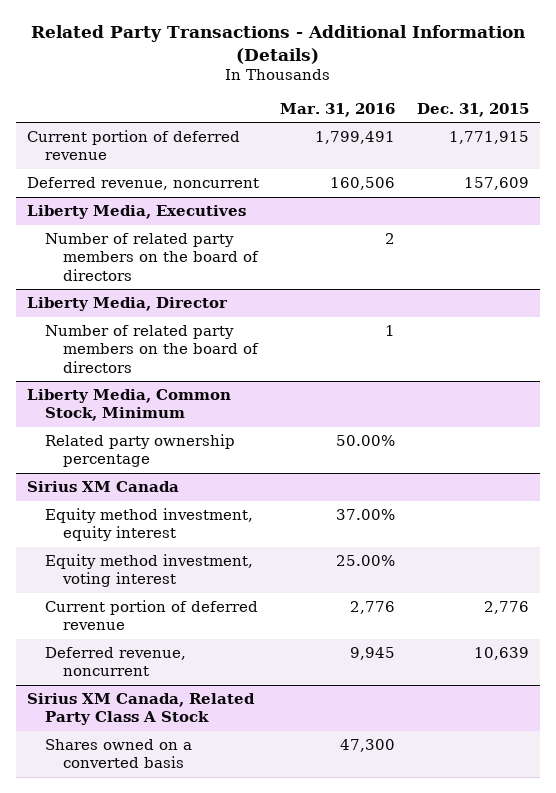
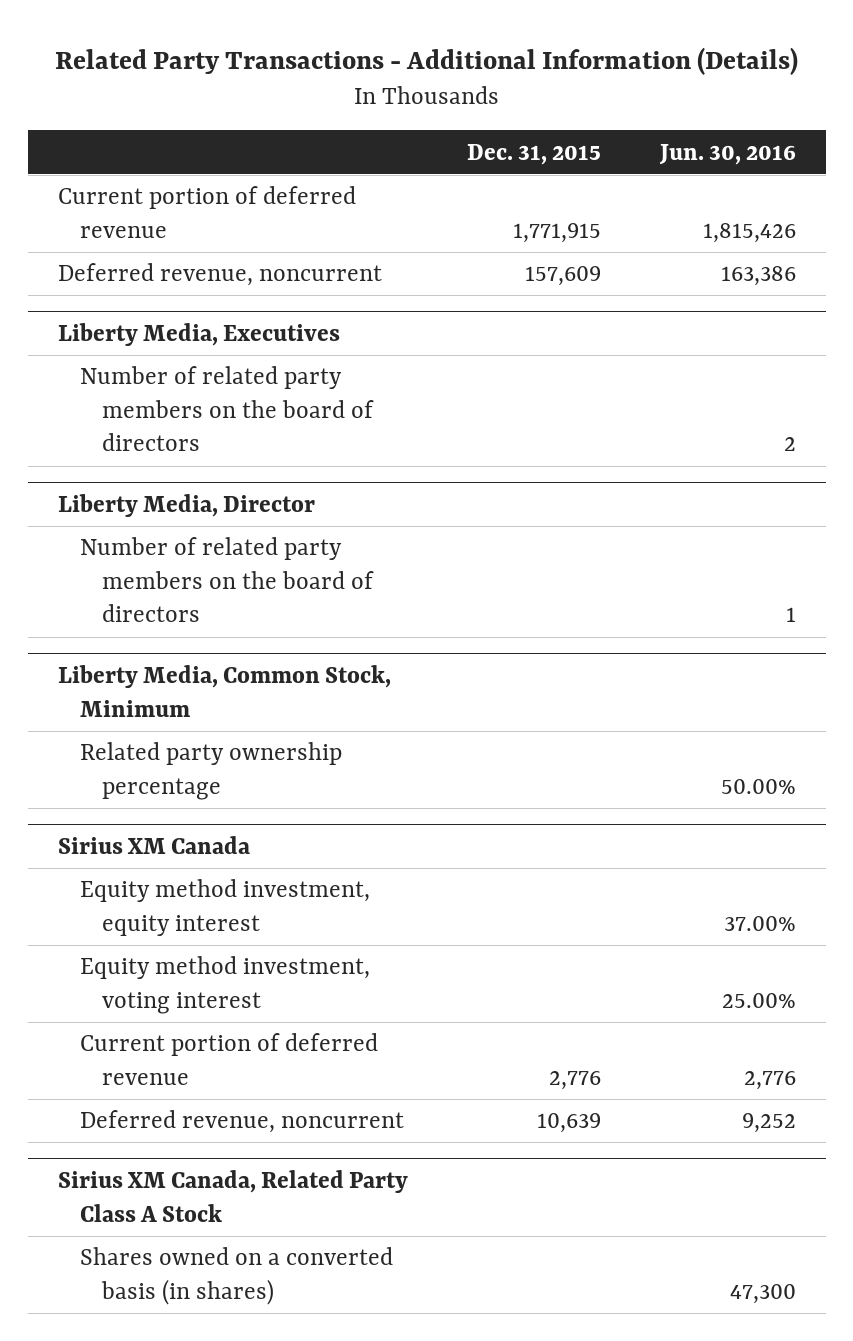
[280,102,396,117] Mar. 31, 2016 -> none
none -> [658,143,796,165] Jun. 30, 2016
[44,739,192,769] Shares owned on a converted basis -> [79,1247,393,1305] Shares owned on a converted basis (in shares)

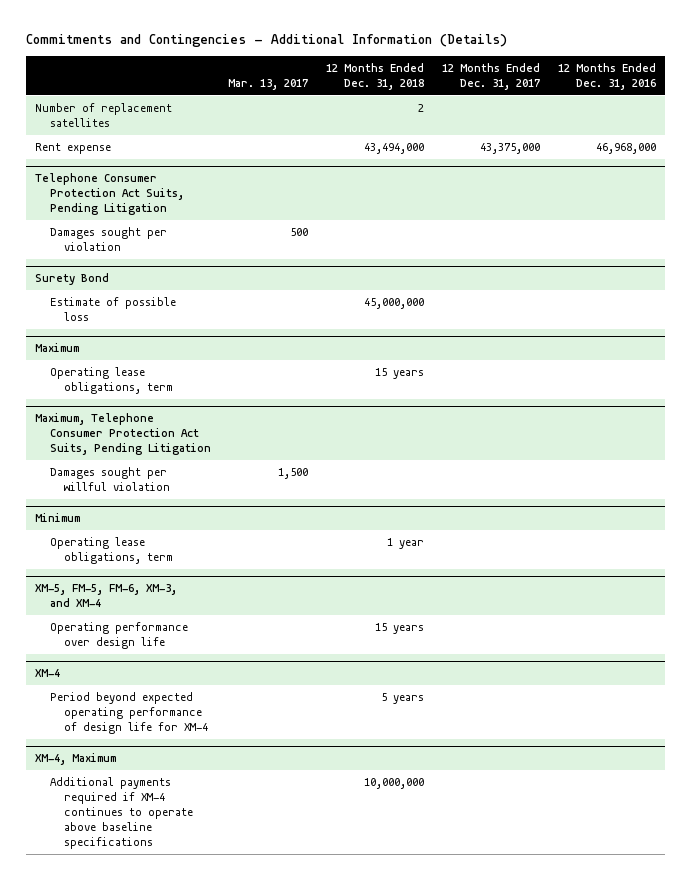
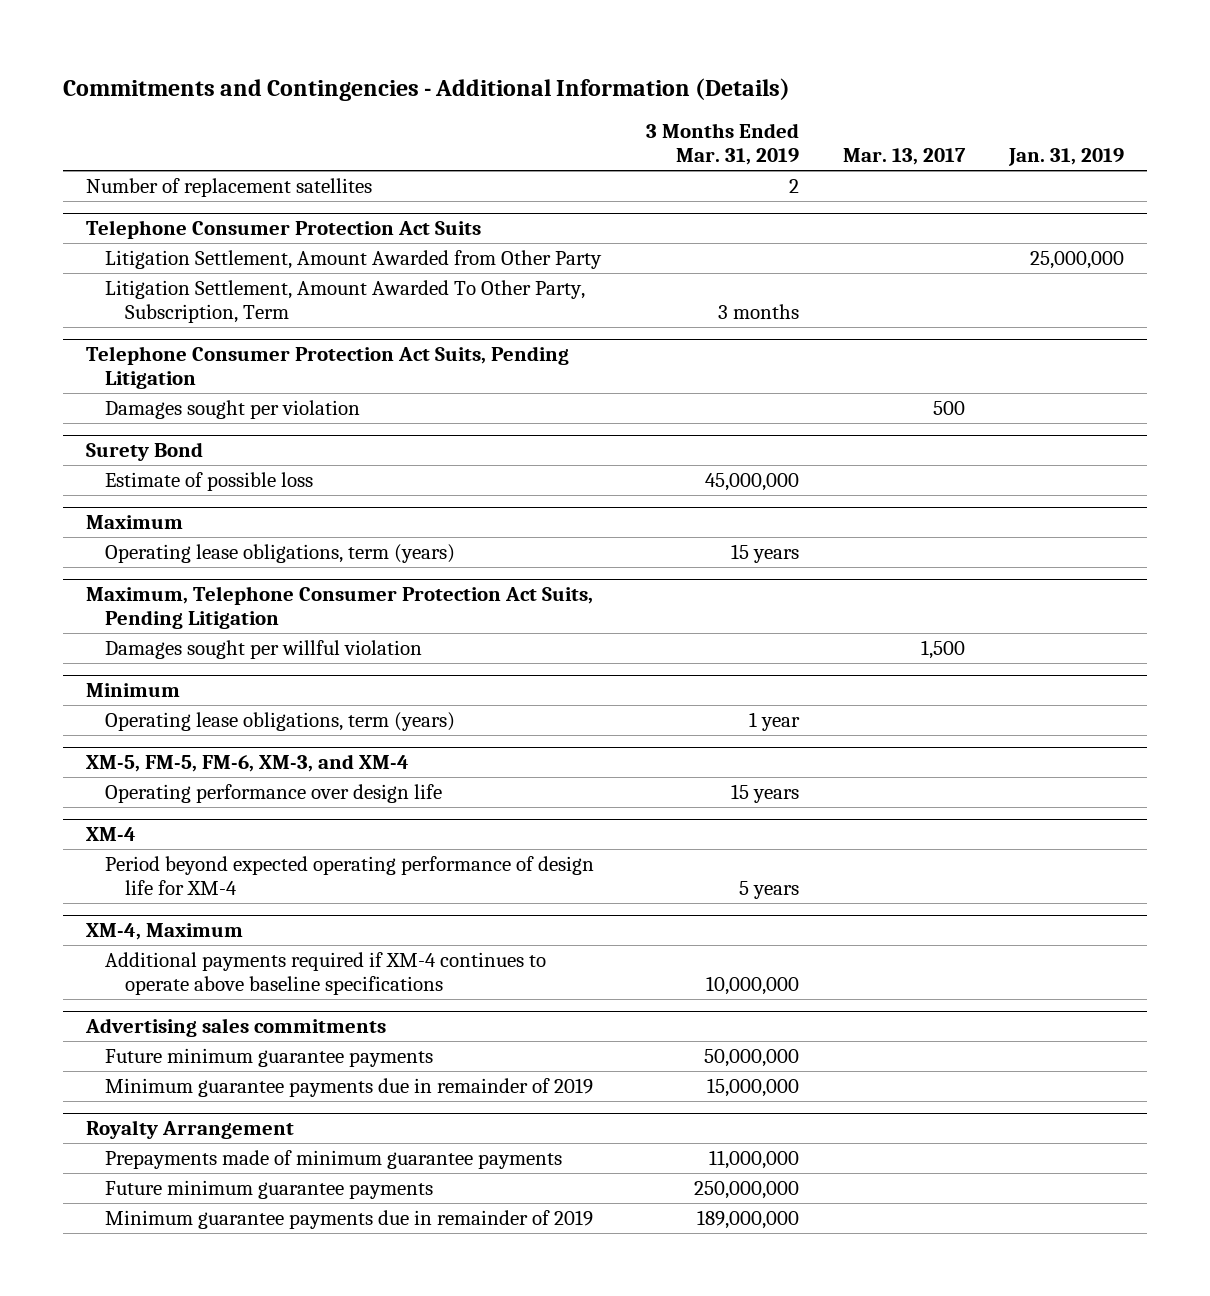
[326,62,425,90] 12 Months Ended Dec. 31, 2018 -> none
[441,62,540,90] 12 Months Ended Dec. 31, 2017 -> none
[557,62,656,90] 12 Months Ended Dec. 31, 2016 -> none
none -> [645,123,799,166] 3 Months Ended Mar. 31, 2019
none -> [1008,148,1125,167] Jan. 31, 2019
[34,142,111,154] Rent expense -> none
none -> [85,220,481,240] Telephone Consumer Protection Act Suits
none -> [105,249,603,269] Litigation Settlement, Amount Awarded from Other Party
none -> [105,279,586,324] Litigation Settlement, Amount Awarded To Other Party, Subscription, Term
[49,366,174,394] Operating lease obligations, term -> [105,543,456,563] Operating lease obligations, term (years)
[49,536,174,564] Operating lease obligations, term -> [105,711,456,731] Operating lease obligations, term (years)
none -> [84,1018,386,1038] Advertising sales commitments
none -> [105,1047,434,1067] Future minimum guarantee payments
none -> [105,1077,594,1097] Minimum guarantee payments due in remainder of 2019
none -> [85,1120,294,1140] Royalty Arrangement
none -> [105,1149,563,1169] Prepayments made of minimum guarantee payments
none -> [105,1179,434,1199] Future minimum guarantee payments
none -> [105,1209,594,1229] Minimum guarantee payments due in remainder of 2019

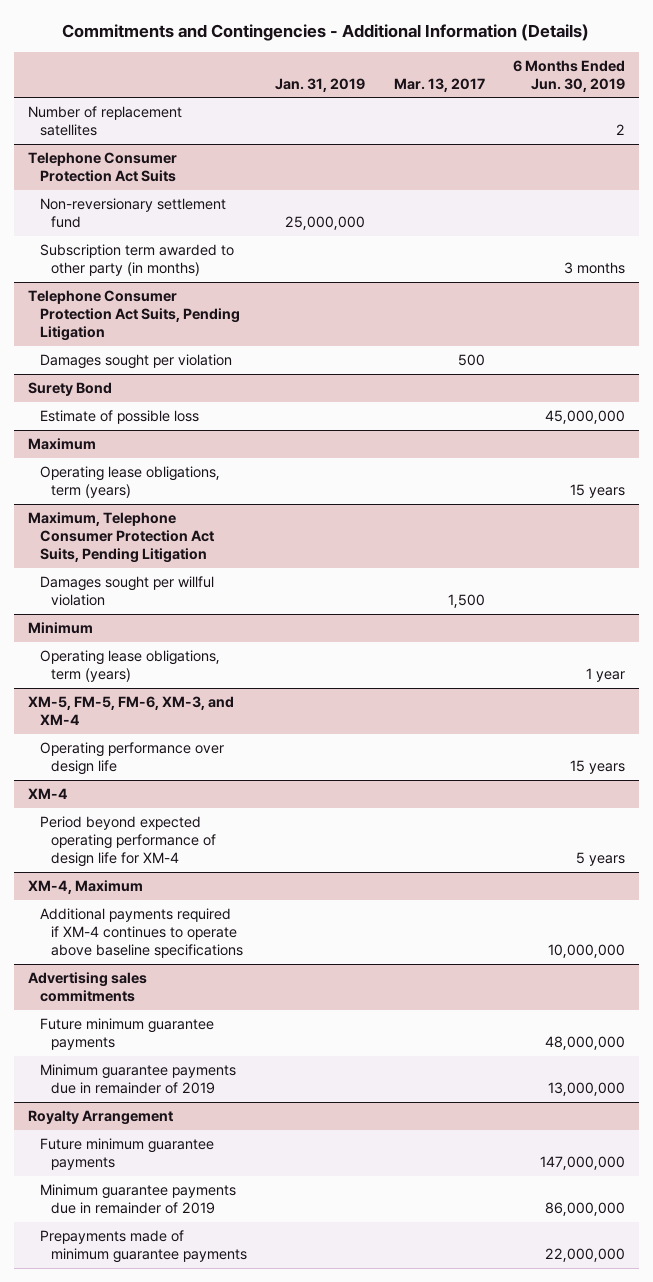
[645,123,799,166] 3 Months Ended Mar. 31, 2019 -> none
none -> [512,59,625,92] 6 Months Ended Jun. 30, 2019
[105,249,603,269] Litigation Settlement, Amount Awarded from Other Party -> [39,198,226,229] Non-reversionary settlement fund
[105,279,586,324] Litigation Settlement, Amount Awarded To Other Party, Subscription, Term -> [39,244,234,277] Subscription term awarded to other party (in months)
[105,1149,563,1169] Prepayments made of minimum guarantee payments -> [39,1230,248,1264] Prepayments made of minimum guarantee payments

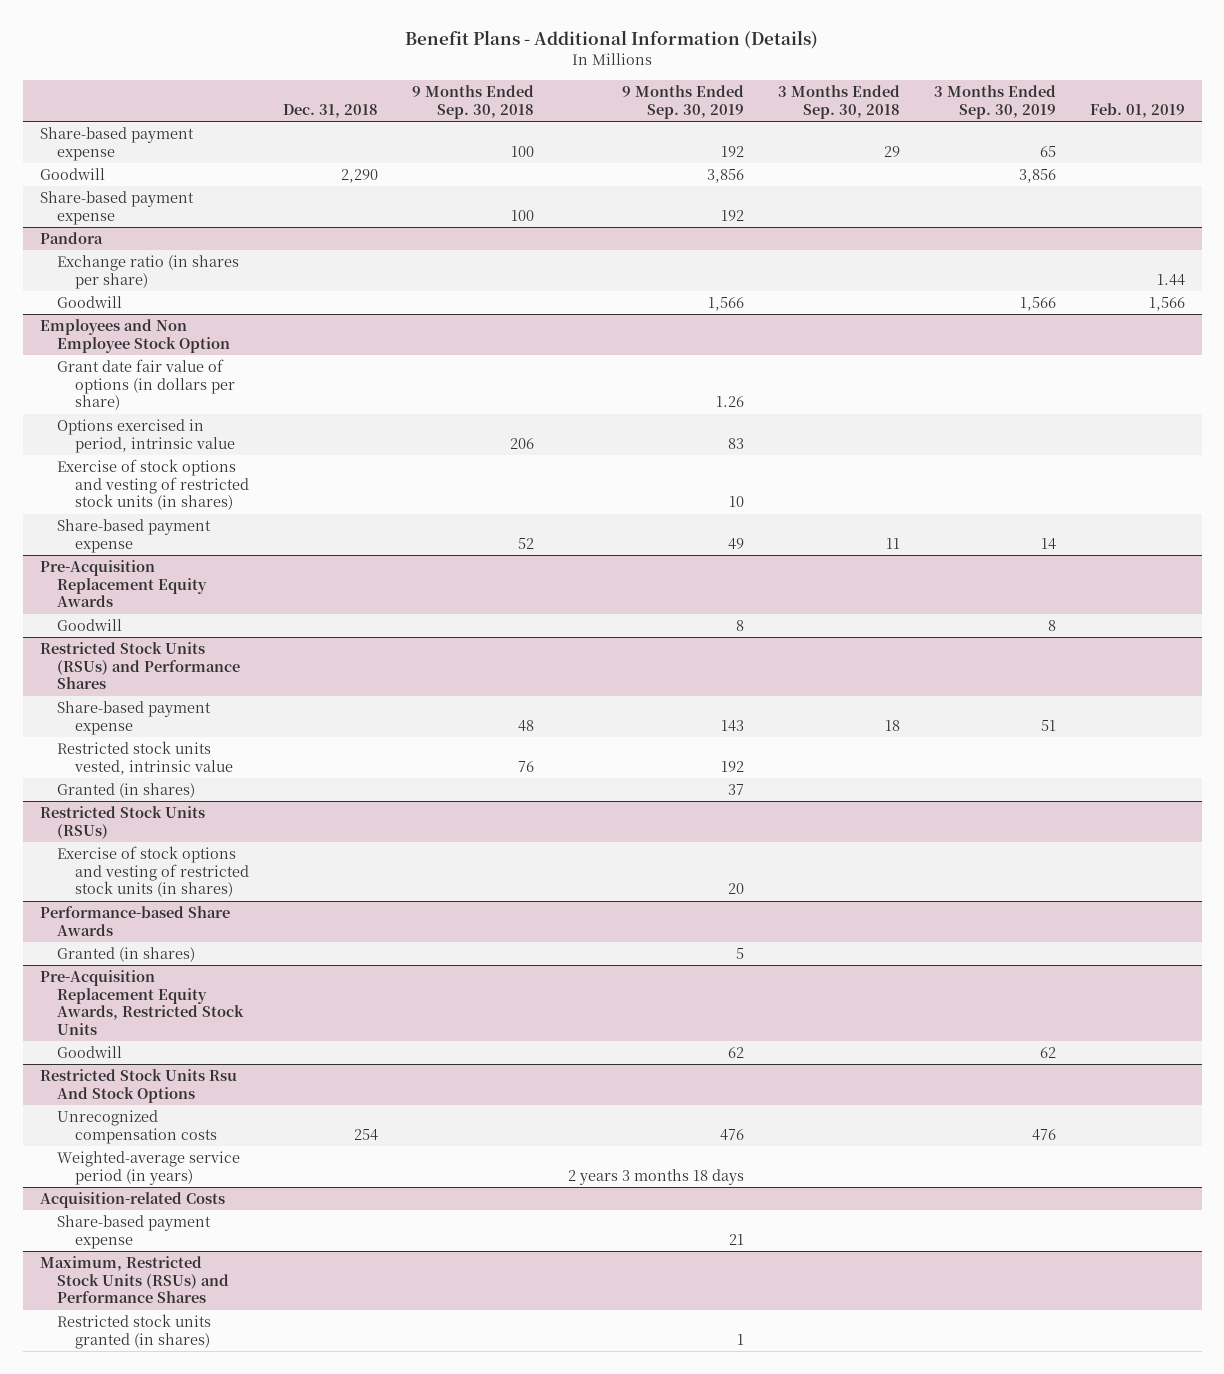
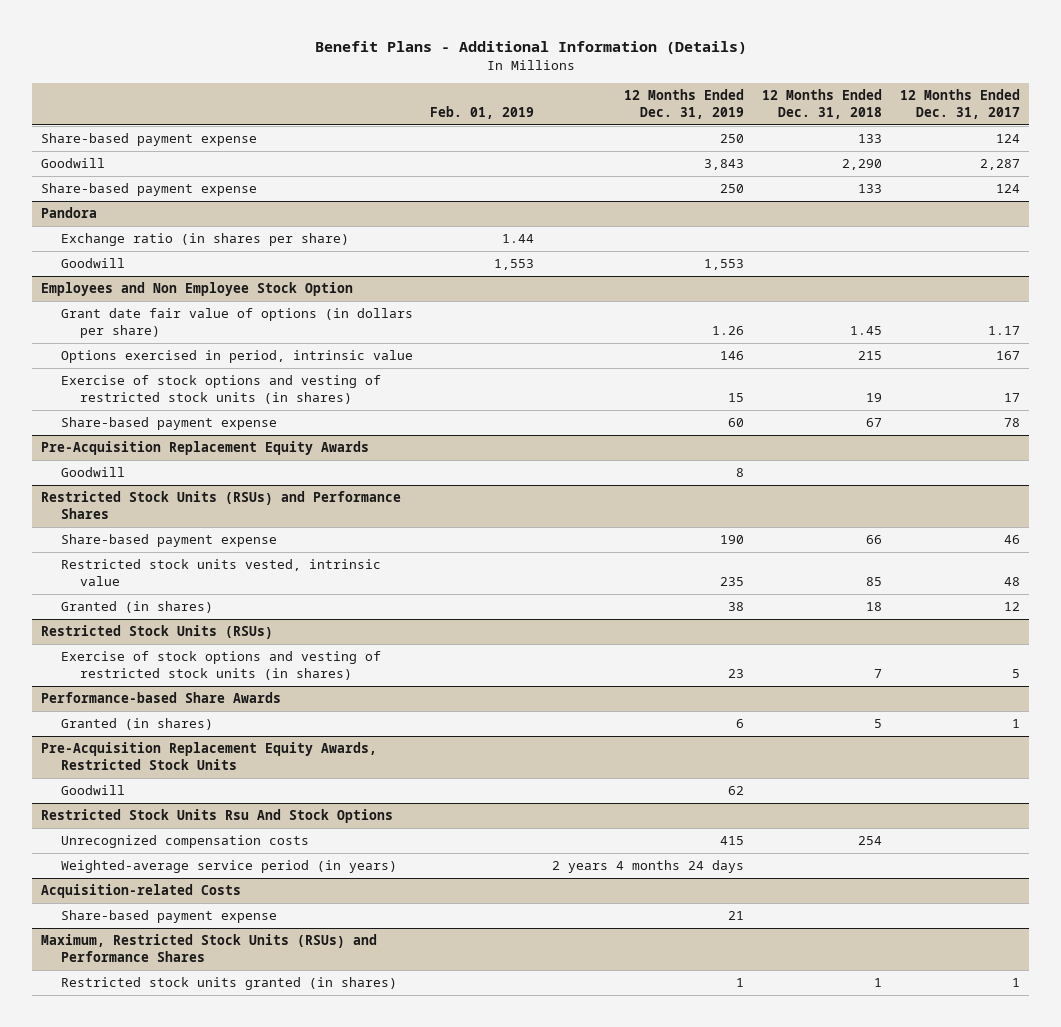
[282,103,378,118] Dec. 31, 2018 -> none
[411,85,534,119] 9 Months Ended Sep. 30, 2018 -> none
[621,85,744,119] 9 Months Ended Sep. 30, 2019 -> none
[777,85,900,119] 3 Months Ended Sep. 30, 2018 -> none
[933,85,1056,119] 3 Months Ended Sep. 30, 2019 -> none
none -> [624,89,745,119] 12 Months Ended Dec. 31, 2019
none -> [762,89,883,119] 12 Months Ended Dec. 31, 2018
none -> [899,89,1020,119] 12 Months Ended Dec. 31, 2017
[1148,297,1185,312] 1,566 -> [494,259,535,271] 1,553

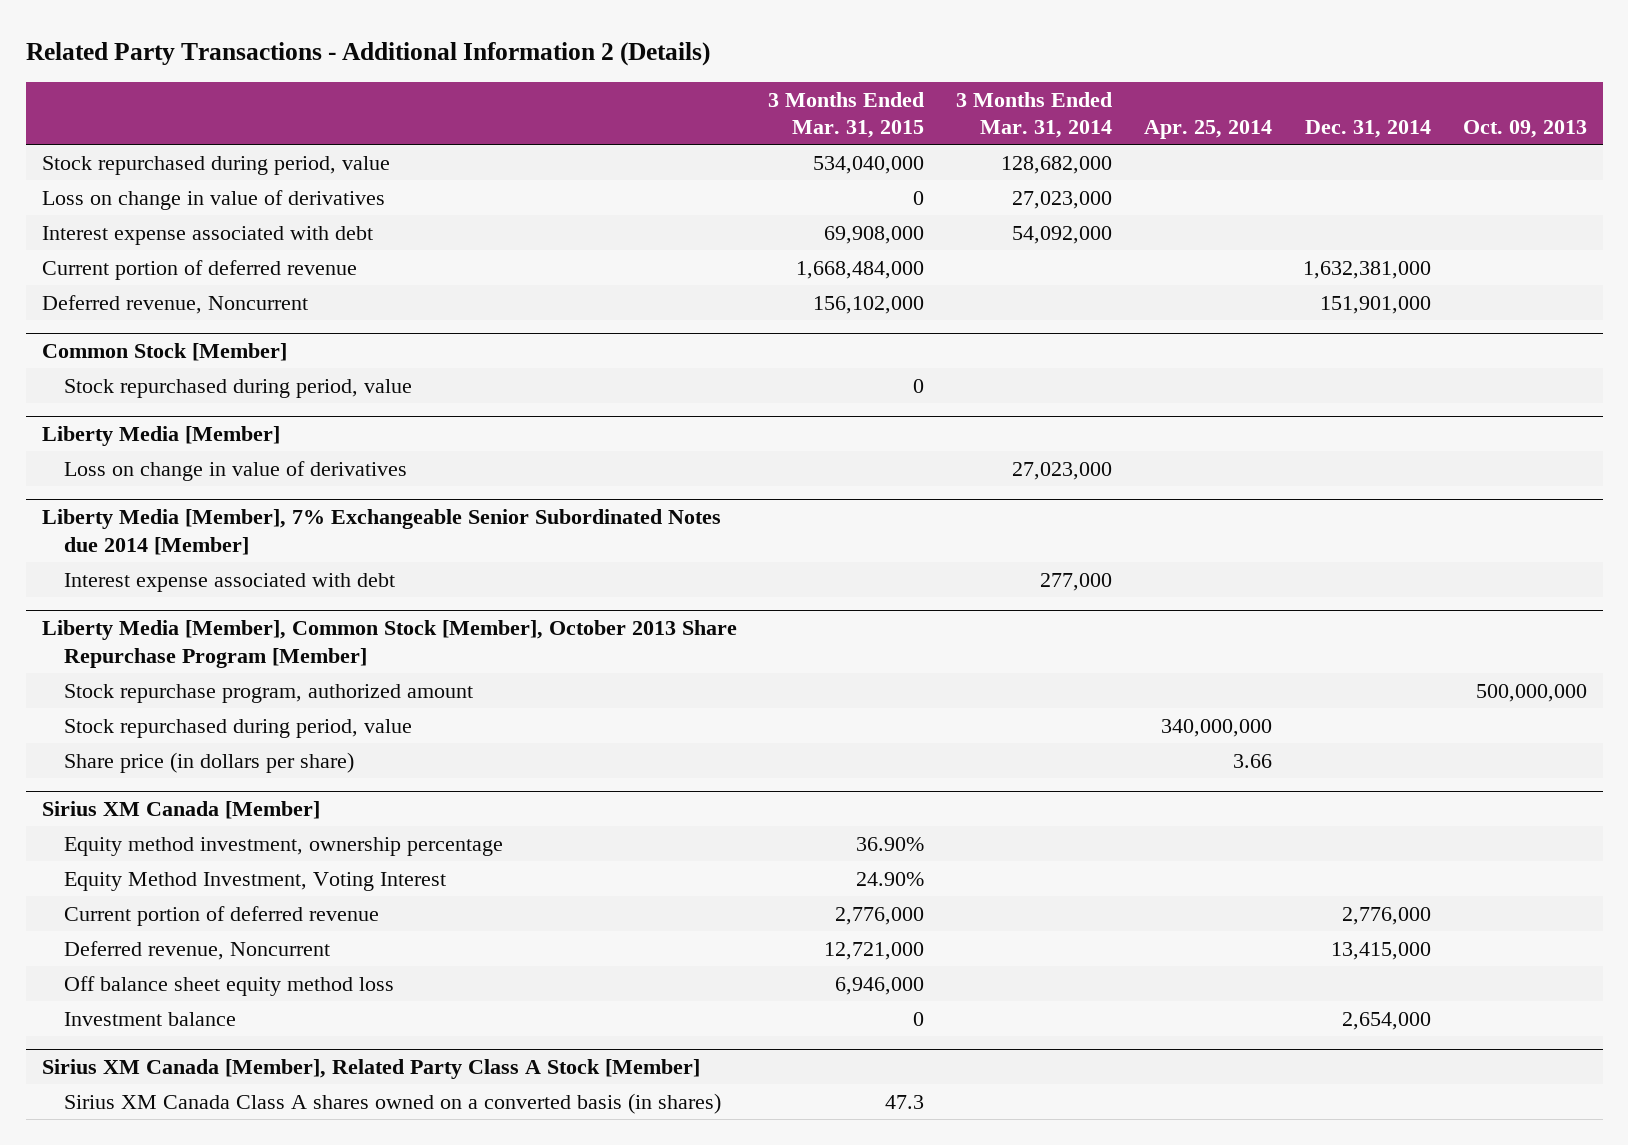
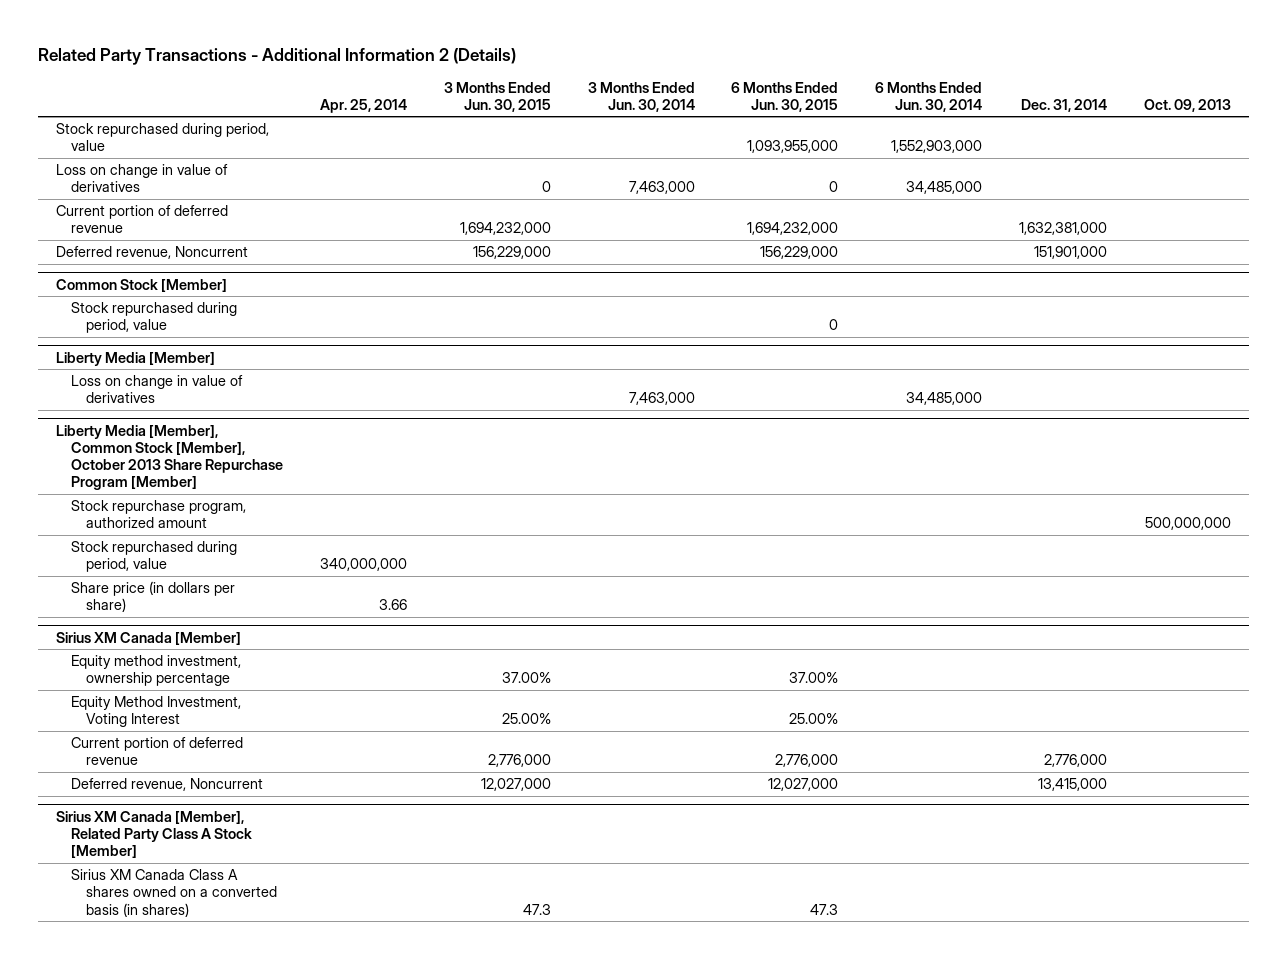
[768,91,925,139] 3 Months Ended Mar. 31, 2015 -> none
[955,91,1112,139] 3 Months Ended Mar. 31, 2014 -> none
none -> [443,81,551,112] 3 Months Ended Jun. 30, 2015
none -> [587,81,695,112] 3 Months Ended Jun. 30, 2014
none -> [731,81,839,112] 6 Months Ended Jun. 30, 2015
none -> [875,81,983,112] 6 Months Ended Jun. 30, 2014
[41,225,373,245] Interest expense associated with debt -> none
[41,509,721,555] Liberty Media [Member], 7% Exchangeable Senior Subordinated Notes due 2014 [Member] -> none
[63,572,395,592] Interest expense associated with debt -> none
[63,975,394,996] Off balance sheet equity method loss -> none
[63,1011,236,1026] Investment balance -> none

